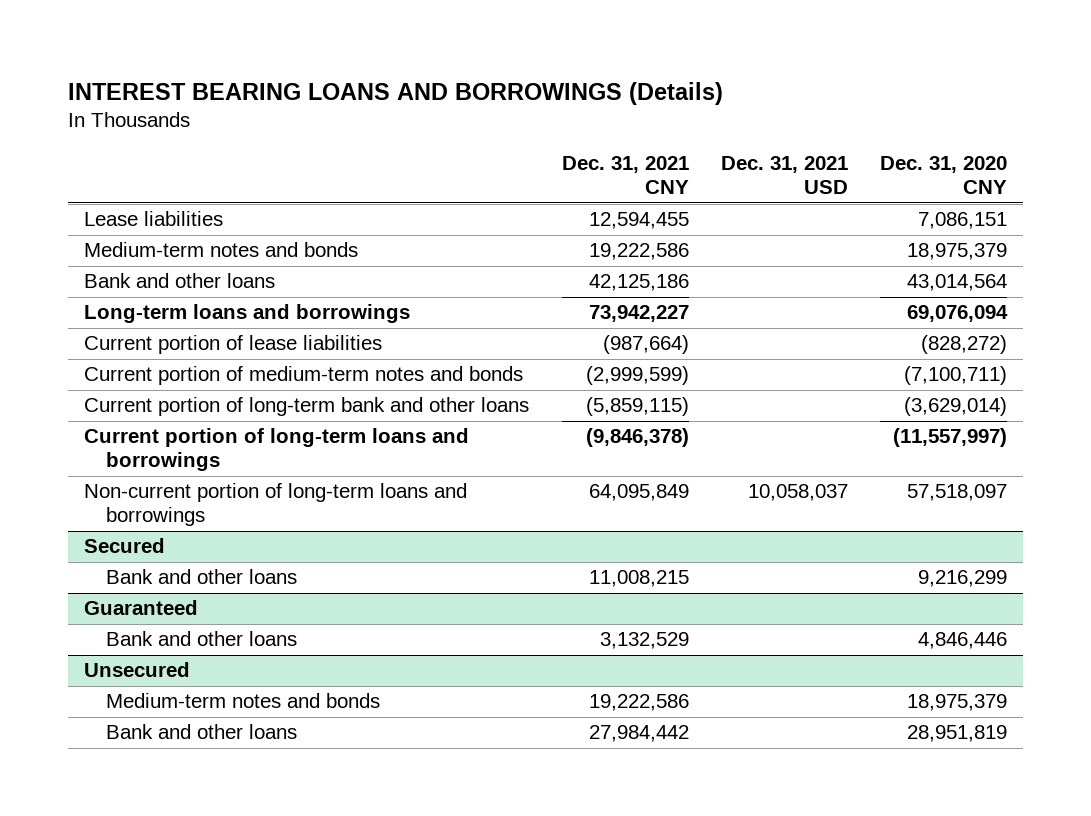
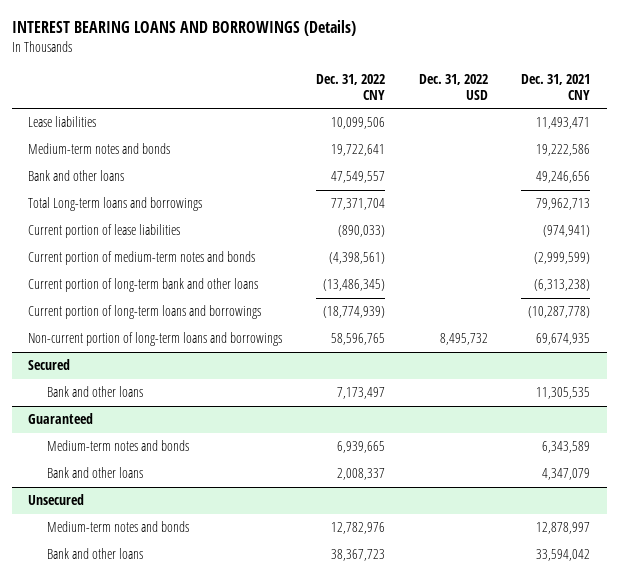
[720,156,848,195] Dec. 31, 2021 USD -> none
[879,156,1007,195] Dec. 31, 2020 CNY -> none
none -> [315,73,385,100] Dec. 31, 2022 CNY
none -> [418,73,488,100] Dec. 31, 2022 USD
[588,212,689,230] 12,594,455 -> [536,117,591,130] 11,493,471
[588,274,689,292] 42,125,186 -> [536,171,591,184] 49,246,656
[84,304,411,324] Long-term loans and borrowings -> [28,197,203,212] Total Long-term loans and borrowings
[588,305,689,323] 73,942,227 -> [536,198,591,211] 79,962,713
[602,335,689,355] (987,664) -> [543,225,591,238] (974,941)
[585,397,689,417] (5,859,115) -> [534,279,591,292] (6,313,238)
[585,428,689,448] (9,846,378) -> [528,306,591,319] (10,287,778)
[588,484,689,502] 64,095,849 -> [536,333,591,346] 69,674,935
[588,570,689,588] 11,008,215 -> [536,387,591,400] 11,305,535
none -> [46,440,189,452] Medium-term notes and bonds
[599,632,689,650] 3,132,529 -> [542,468,591,481] 4,347,079
[588,694,689,712] 19,222,586 -> [536,522,591,535] 12,878,997
[588,725,689,743] 27,984,442 -> [536,549,591,562] 33,594,042

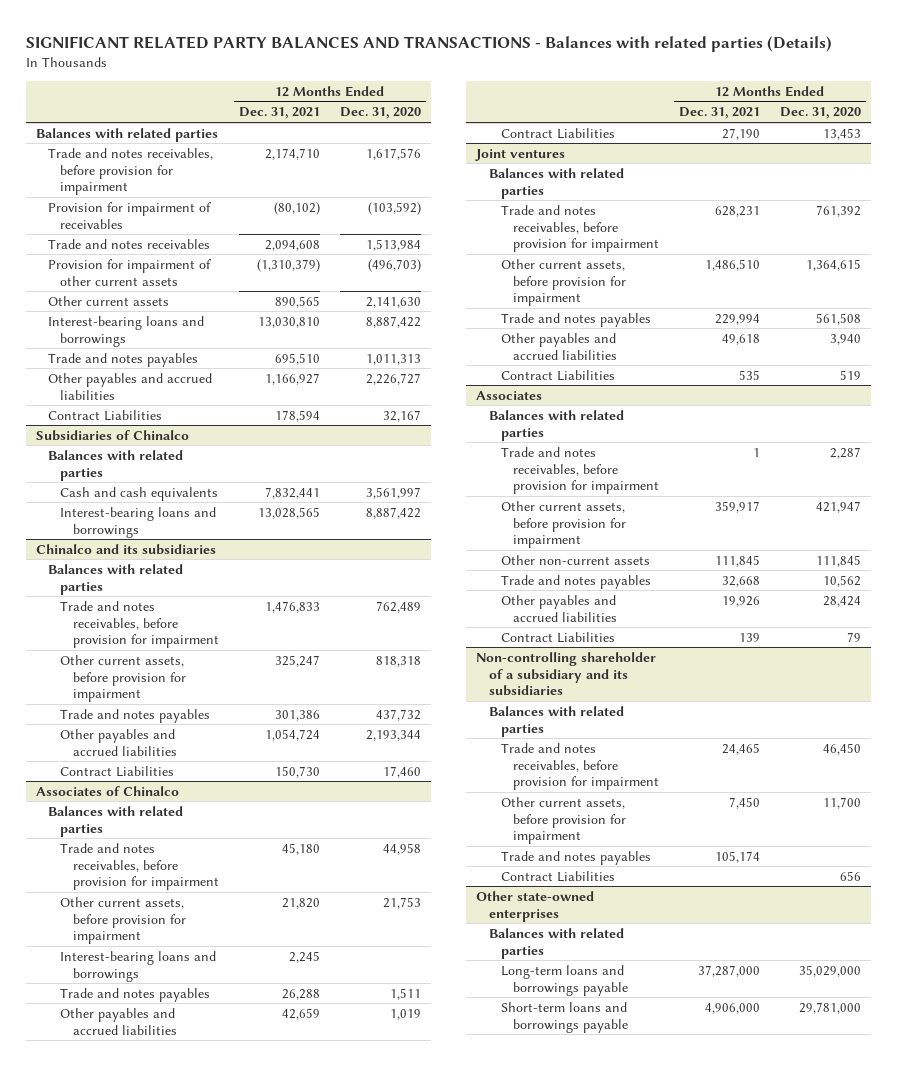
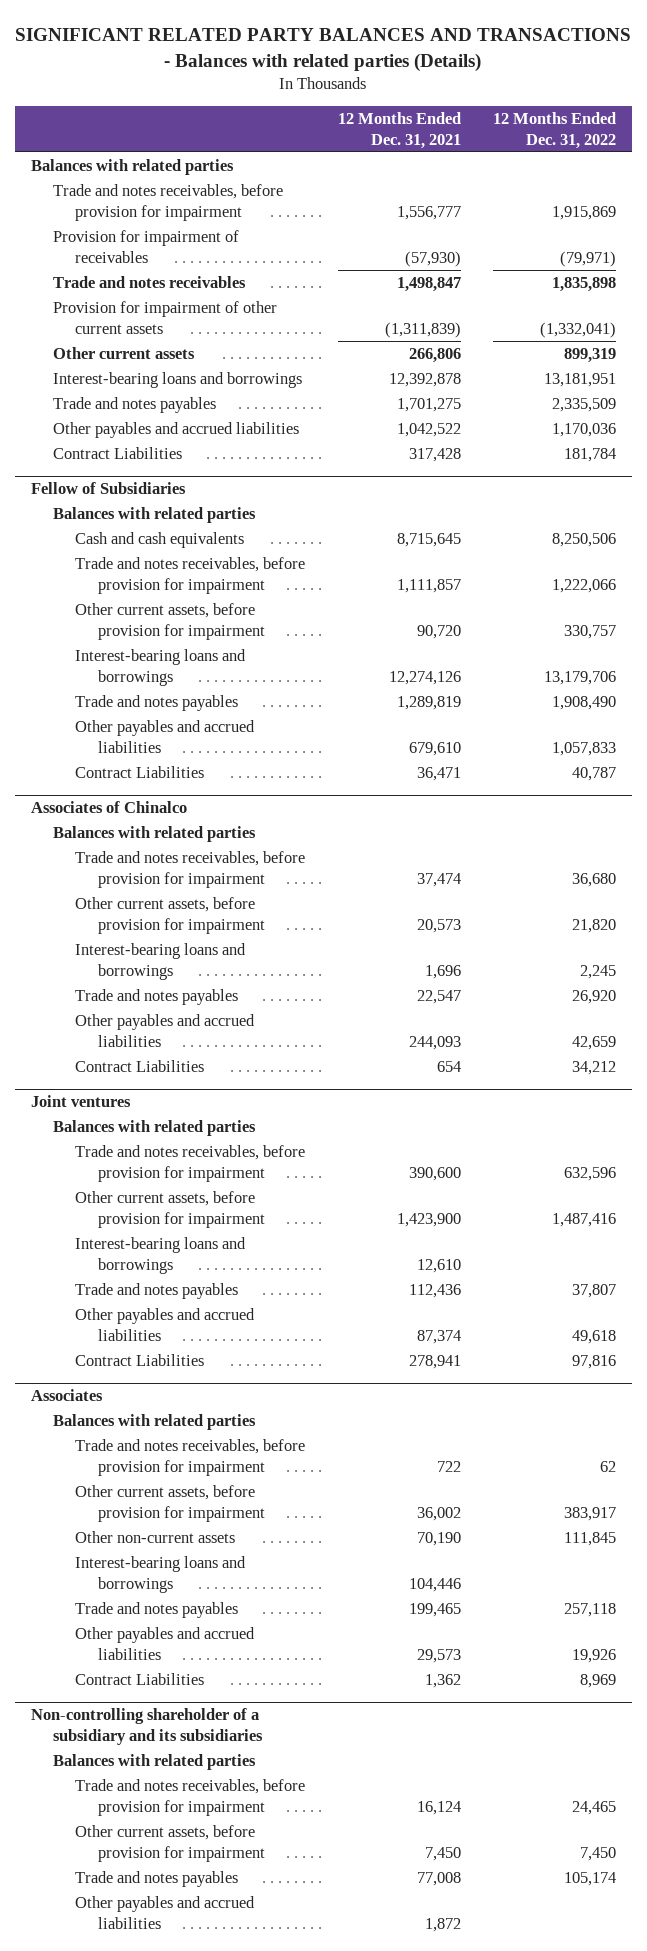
[339,107,421,120] Dec. 31, 2020 -> none
none -> [492,112,616,149] 12 Months Ended Dec. 31, 2022
[48,449,184,481] Balances with related parties -> none
[60,486,219,501] Cash and cash equivalents -> none
[60,506,217,538] Interest-bearing loans and borrowings -> none
[36,543,217,555] Chinalco and its subsidiaries -> none
[264,147,320,160] 2,174,710 -> [396,205,461,220] 1,556,777
[273,201,320,215] (80,102) -> [404,250,461,267] (57,930)
[264,239,320,251] 2,094,608 -> [396,277,461,293] 1,498,847
[256,258,320,272] (1,310,379) -> [384,321,461,338] (1,311,839)
[274,295,320,308] 890,565 -> [408,348,461,364] 266,806
[257,316,320,328] 13,030,810 -> [388,373,461,388] 12,392,878
[274,352,320,365] 695,510 -> [396,398,461,413] 1,701,275
[264,372,320,385] 1,166,927 -> [396,423,461,438] 1,042,522
[274,409,320,422] 178,594 -> [408,448,461,463] 317,428
[36,429,190,441] Subsidiaries of Chinalco -> [31,482,187,495] Fellow of Subsidiaries
none -> [75,532,245,549] Cash and cash equivalents
[264,600,320,613] 1,476,833 -> [396,578,461,593] 1,111,857
[274,654,320,667] 325,247 -> [416,624,461,639] 90,720
none -> [75,649,247,686] Interest-bearing loans and borrowings
[274,709,320,721] 301,386 -> [396,696,461,711] 1,289,819
[264,728,320,741] 1,054,724 -> [408,741,461,756] 679,610
[274,765,320,778] 150,730 -> [416,767,461,782] 36,471
[281,842,320,855] 45,180 -> [416,872,461,887] 37,474
[281,897,320,909] 21,820 -> [416,918,461,933] 20,573
[288,950,320,963] 2,245 -> [424,964,461,979] 1,696
[281,988,320,1000] 26,288 -> [416,990,461,1005] 22,547
[281,1007,320,1020] 42,659 -> [408,1035,461,1050] 244,093
[722,127,761,140] 27,190 -> [436,1061,461,1073] 654
[715,205,761,217] 628,231 -> [408,1166,461,1181] 390,600
[705,258,761,271] 1,486,510 -> [396,1212,461,1227] 1,423,900
none -> [75,1237,247,1274] Interest-bearing loans and borrowings
[715,313,761,325] 229,994 -> [408,1284,461,1299] 112,436
[722,333,761,345] 49,618 -> [416,1329,461,1344] 87,374
[739,369,761,380] 535 -> [408,1355,461,1370] 278,941
[753,447,761,457] 1 -> [436,1460,461,1472] 722
[715,500,761,513] 359,917 -> [416,1506,461,1521] 36,002
[715,554,761,567] 111,845 -> [416,1532,461,1547] 70,190
none -> [75,1556,247,1593] Interest-bearing loans and borrowings
[722,575,761,587] 32,668 -> [408,1603,461,1618] 199,465
[722,595,761,607] 19,926 -> [416,1648,461,1663] 29,573
[739,632,761,642] 139 -> [424,1674,461,1689] 1,362
[722,742,761,755] 24,465 -> [416,1800,461,1815] 16,124
[500,870,615,882] Contract Liabilities -> none
[476,890,595,922] Other state-owned enterprises -> none
[488,927,624,959] Balances with related parties -> none
[500,964,629,996] Long-term loans and borrowings payable -> none
[500,1001,629,1033] Short-term loans and borrowings payable -> none
[715,850,761,863] 105,174 -> [416,1872,461,1887] 77,008
none -> [75,1896,256,1929] Other payables and accrued liabilities

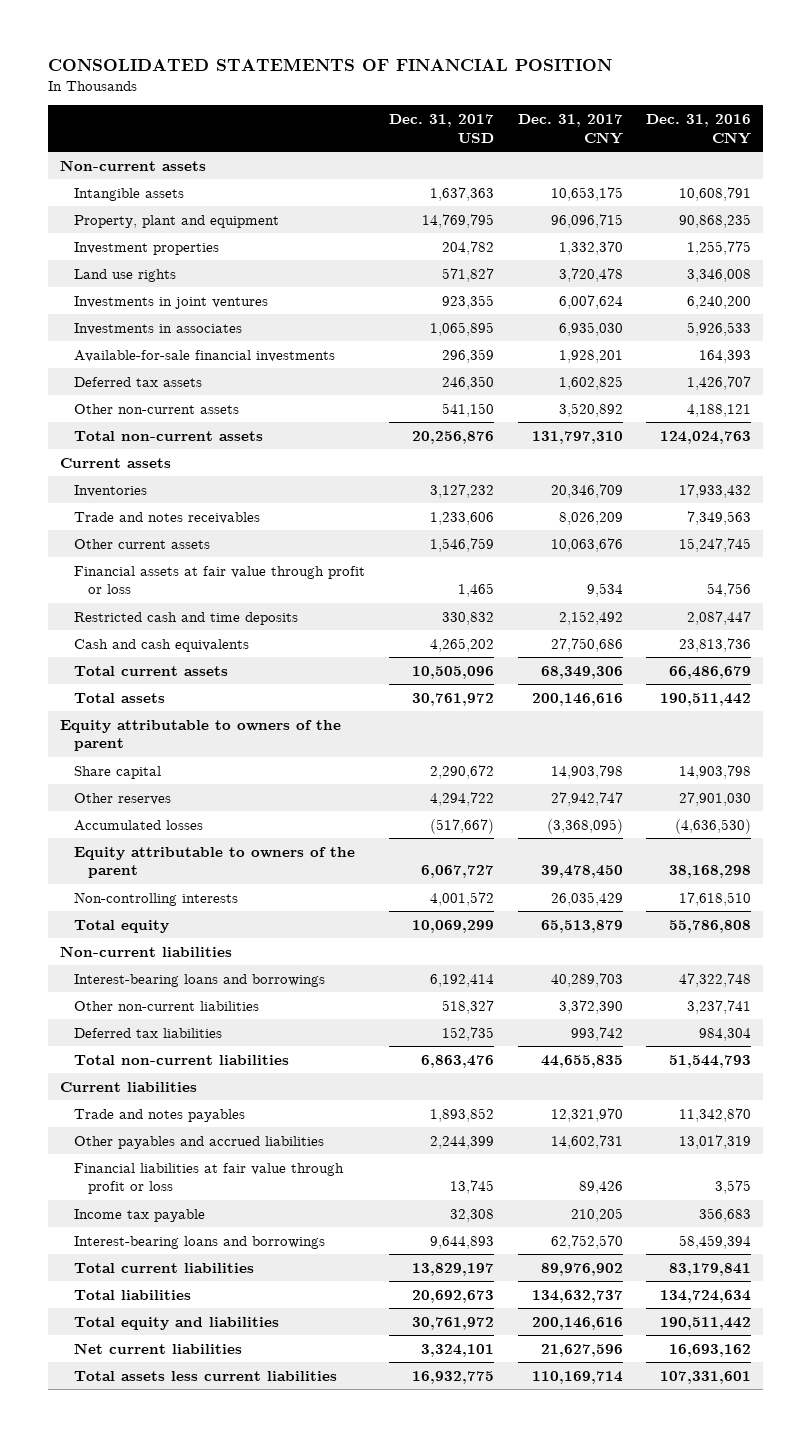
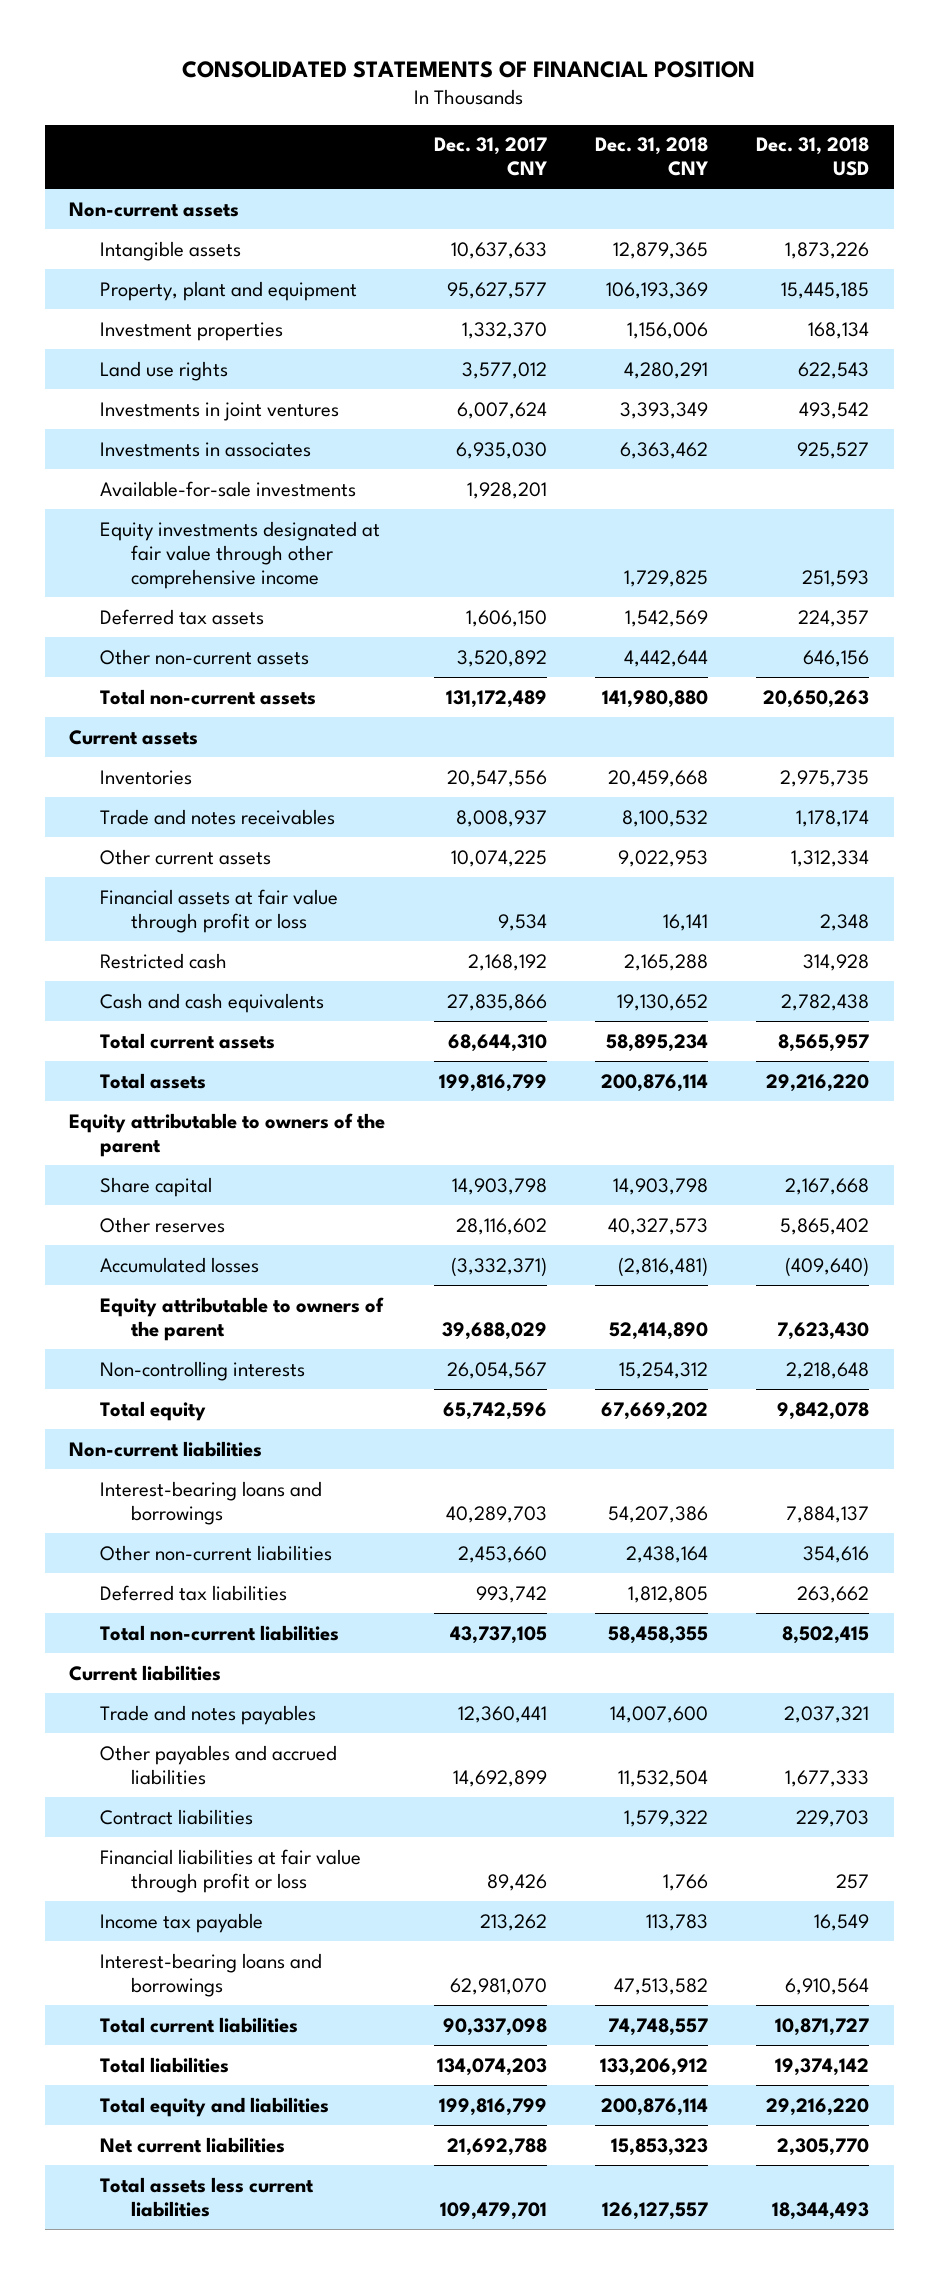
[388,113,494,143] Dec. 31, 2017 USD -> none
[646,113,752,144] Dec. 31, 2016 CNY -> none
none -> [595,137,709,177] Dec. 31, 2018 CNY
none -> [756,137,870,177] Dec. 31, 2018 USD
[550,186,623,201] 10,653,175 -> [450,241,547,259] 10,637,633
[550,213,623,228] 96,096,715 -> [446,281,547,299] 95,627,577
[558,267,623,282] 3,720,478 -> [461,361,547,379] 3,577,012
[74,349,336,362] Available-for-sale financial investments -> [99,480,356,497] Available-for-sale investments
none -> [99,520,380,589] Equity investments designated at fair value through other comprehensive income
[558,375,623,390] 1,602,825 -> [465,609,547,627] 1,606,150
[531,430,623,444] 131,797,310 -> [445,689,547,708] 131,172,489
[550,483,623,498] 20,346,709 -> [446,769,547,787] 20,547,556
[558,511,623,525] 8,026,209 -> [455,809,547,827] 8,008,937
[550,537,623,552] 10,063,676 -> [450,849,547,867] 10,074,225
[74,611,299,625] Restricted cash and time deposits -> [99,952,227,969] Restricted cash
[558,610,623,625] 2,152,492 -> [467,953,547,971] 2,168,192
[550,637,623,652] 27,750,686 -> [446,993,547,1011] 27,835,866
[540,665,623,679] 68,349,306 -> [447,1033,547,1052] 68,644,310
[531,692,623,706] 200,146,616 -> [438,1073,547,1092] 199,816,799
[550,791,623,806] 27,942,747 -> [455,1217,547,1235] 28,116,602
[546,818,623,834] (3,368,095) -> [450,1256,547,1277] (3,332,371)
[540,865,623,879] 39,478,450 -> [441,1321,547,1340] 39,688,029
[550,891,623,906] 26,035,429 -> [446,1361,547,1379] 26,054,567
[540,919,623,933] 65,513,879 -> [442,1401,547,1420] 65,742,596
[558,999,623,1014] 3,372,390 -> [457,1545,547,1563] 2,453,660
[540,1054,623,1068] 44,655,835 -> [449,1625,547,1644] 43,737,105
[550,1107,623,1122] 12,321,970 -> [457,1705,547,1723] 12,360,441
[550,1134,623,1149] 14,602,731 -> [452,1769,547,1787] 14,692,899
none -> [99,1808,253,1825] Contract liabilities
[570,1207,623,1222] 210,205 -> [479,1913,547,1931] 213,262
[550,1234,623,1249] 62,752,570 -> [449,1977,547,1995] 62,981,070
[540,1262,623,1276] 89,976,902 -> [442,2017,547,2036] 90,337,098
[531,1289,623,1303] 134,632,737 -> [436,2057,547,2076] 134,074,203
[531,1316,623,1330] 200,146,616 -> [438,2097,547,2116] 199,816,799
[540,1343,623,1357] 21,627,596 -> [446,2137,547,2156] 21,692,788
[531,1370,623,1384] 110,169,714 -> [439,2201,547,2220] 109,479,701

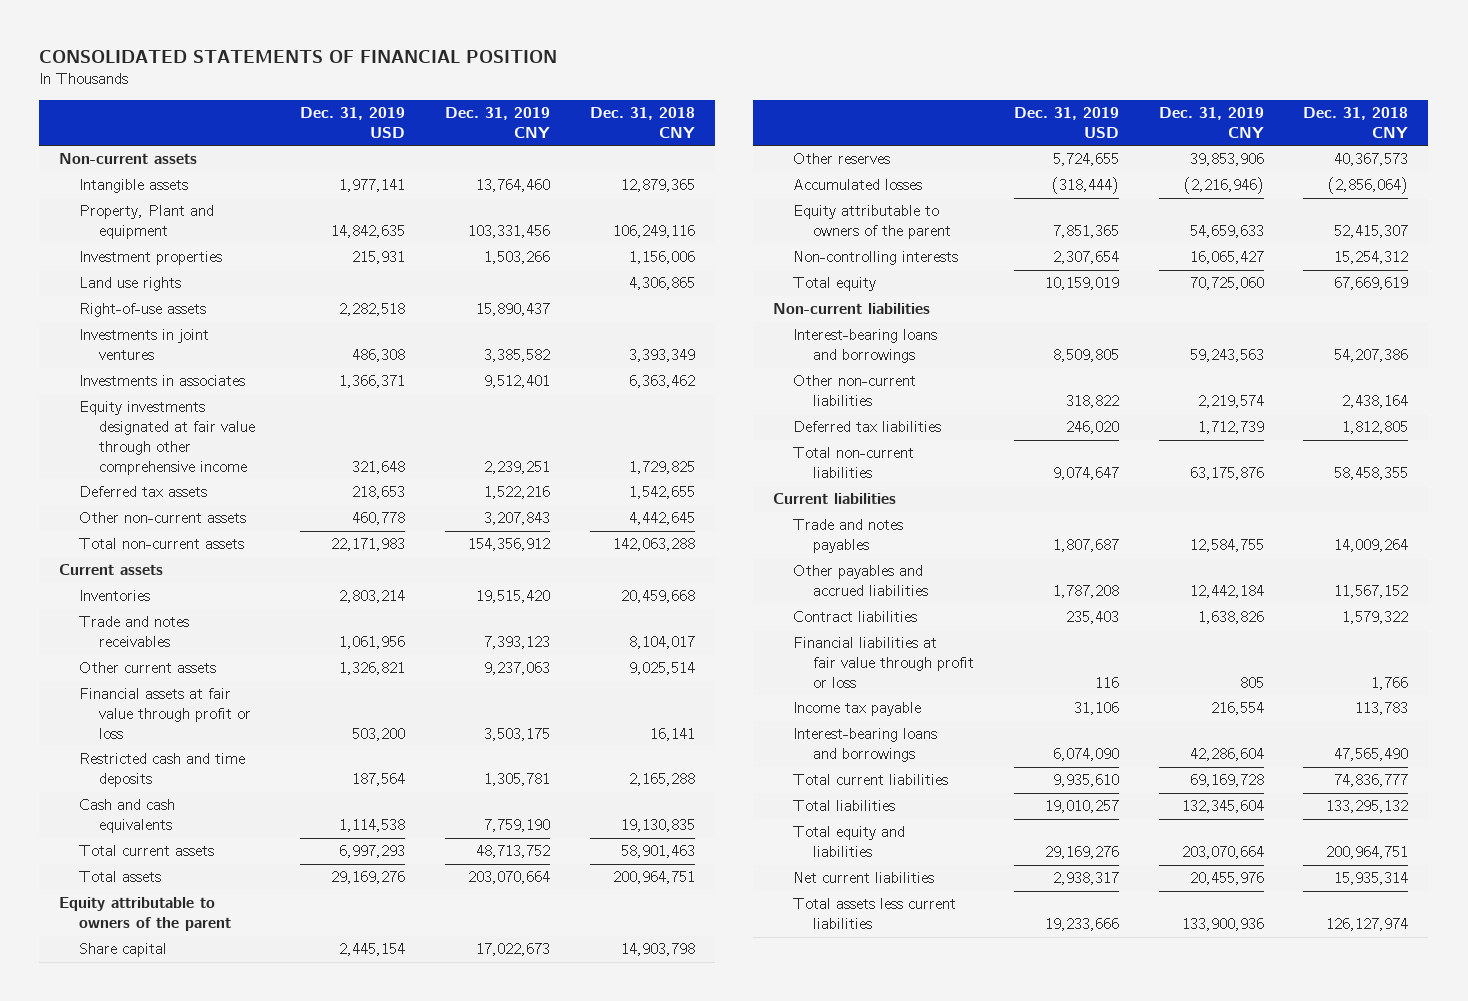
[433,137,547,177] Dec. 31, 2017 CNY -> none
[756,137,870,177] Dec. 31, 2018 USD -> none
none -> [300,106,406,138] Dec. 31, 2019 USD
none -> [444,106,550,138] Dec. 31, 2019 CNY
[99,280,357,301] Property, plant and equipment -> [79,205,215,240] Property, Plant and equipment
[606,281,709,299] 106,193,369 -> [612,225,695,239] 106,249,116
[624,361,709,379] 4,280,291 -> [628,277,695,291] 4,306,865
none -> [79,303,207,318] Right-of-use assets
[99,480,356,497] Available-for-sale investments -> none
[625,609,709,627] 1,542,569 -> [628,486,695,500] 1,542,655
[624,649,709,667] 4,442,644 -> [628,512,695,526] 4,442,645
[602,689,709,708] 141,980,880 -> [612,538,695,552] 142,063,288
[622,809,709,827] 8,100,532 -> [628,636,695,650] 8,104,017
[618,849,709,867] 9,022,953 -> [628,662,695,676] 9,025,514
[99,952,227,969] Restricted cash -> [79,753,246,788] Restricted cash and time deposits
[617,993,709,1011] 19,130,652 -> [620,819,695,833] 19,130,835
[606,1033,709,1052] 58,895,234 -> [620,845,695,859] 58,901,463
[601,1073,709,1092] 200,876,114 -> [612,871,695,885] 200,964,751
[608,1217,709,1235] 40,327,573 -> [1334,153,1409,167] 40,367,573
[618,1256,709,1277] (2,816,481) -> [1328,177,1409,195] (2,856,064)
[609,1321,709,1340] 52,414,890 -> [1334,225,1409,239] 52,415,307
[601,1401,709,1420] 67,669,202 -> [1334,277,1409,291] 67,669,619
[610,1705,709,1723] 14,007,600 -> [1334,539,1409,553] 14,009,264
[618,1769,709,1787] 11,532,504 -> [1334,585,1409,599] 11,567,152
[614,1977,709,1995] 47,513,582 -> [1334,748,1409,762] 47,565,490
[608,2017,709,2036] 74,748,557 -> [1334,774,1409,788] 74,836,777
[600,2057,709,2076] 133,206,912 -> [1326,800,1409,814] 133,295,132
[601,2097,709,2116] 200,876,114 -> [1326,846,1409,860] 200,964,751
[611,2137,709,2156] 15,853,323 -> [1334,872,1409,886] 15,935,314
[602,2201,709,2220] 126,127,557 -> [1326,918,1409,932] 126,127,974

